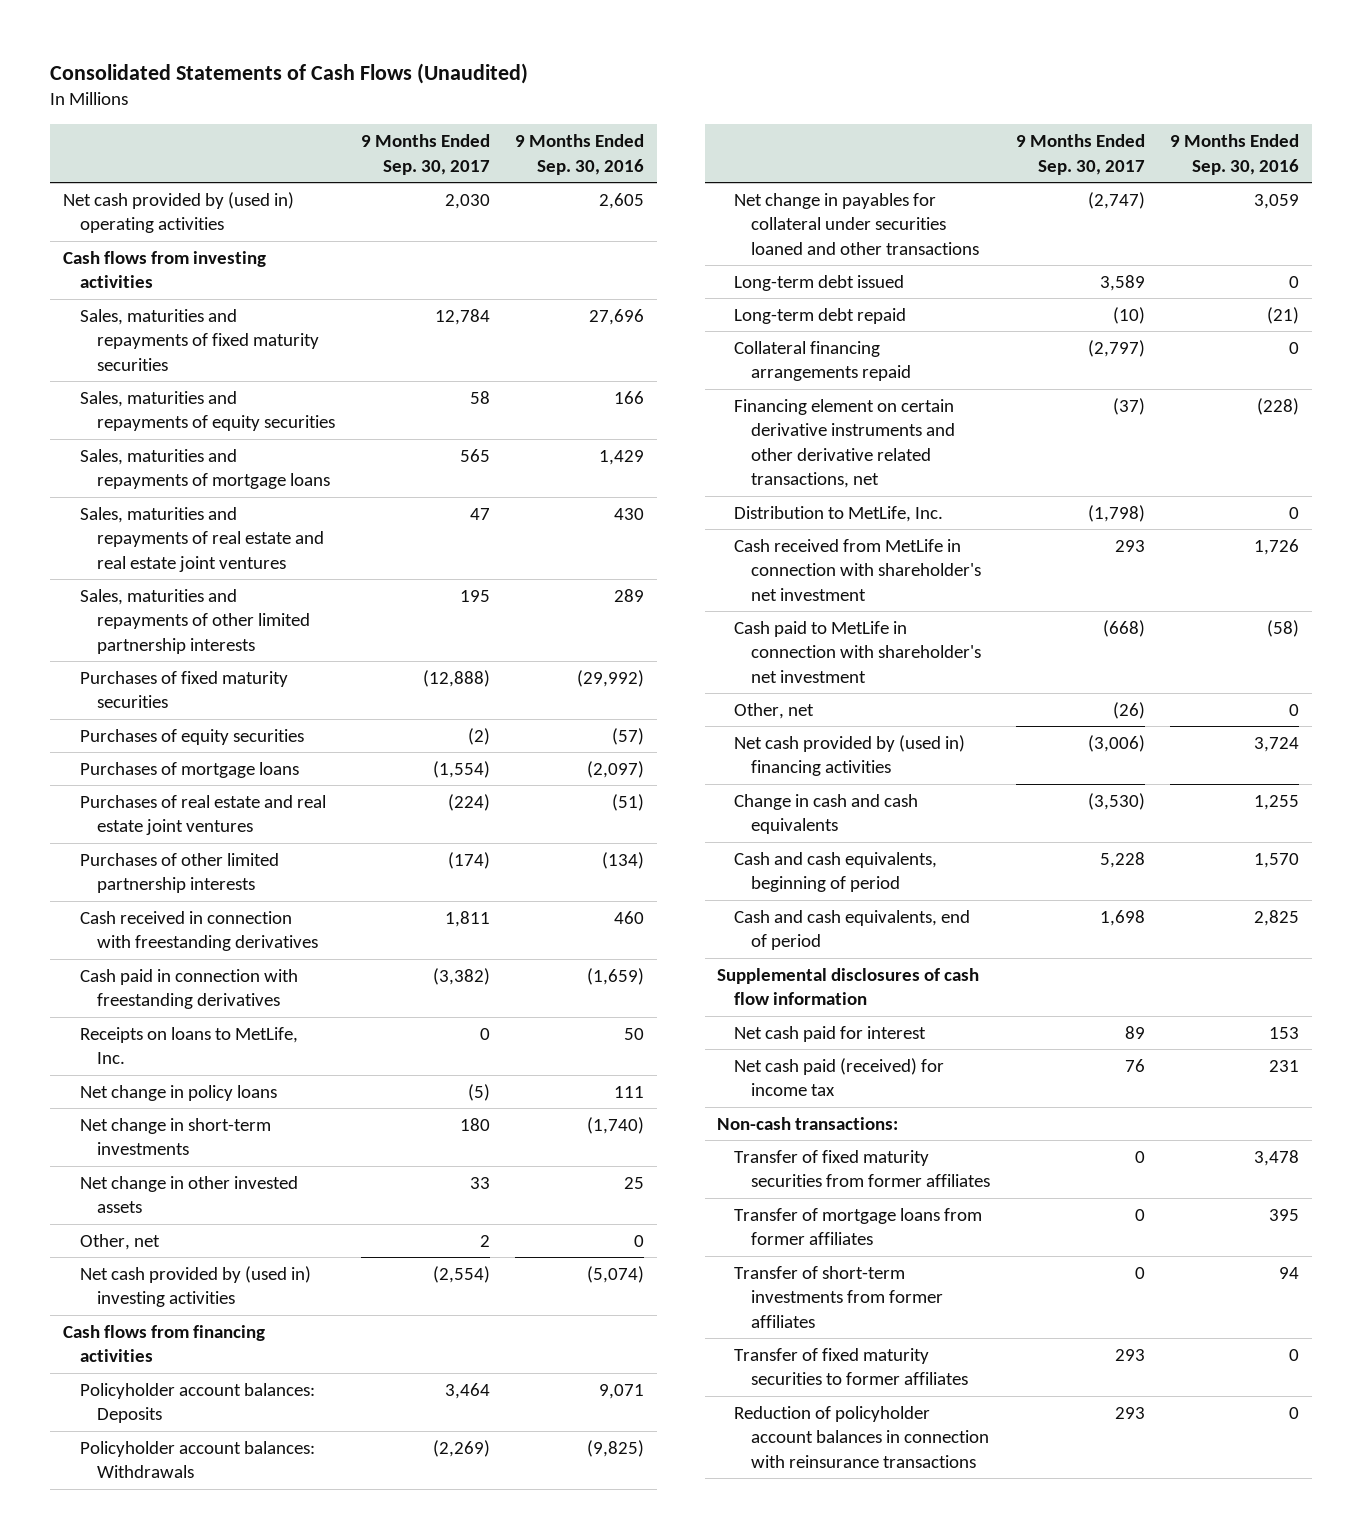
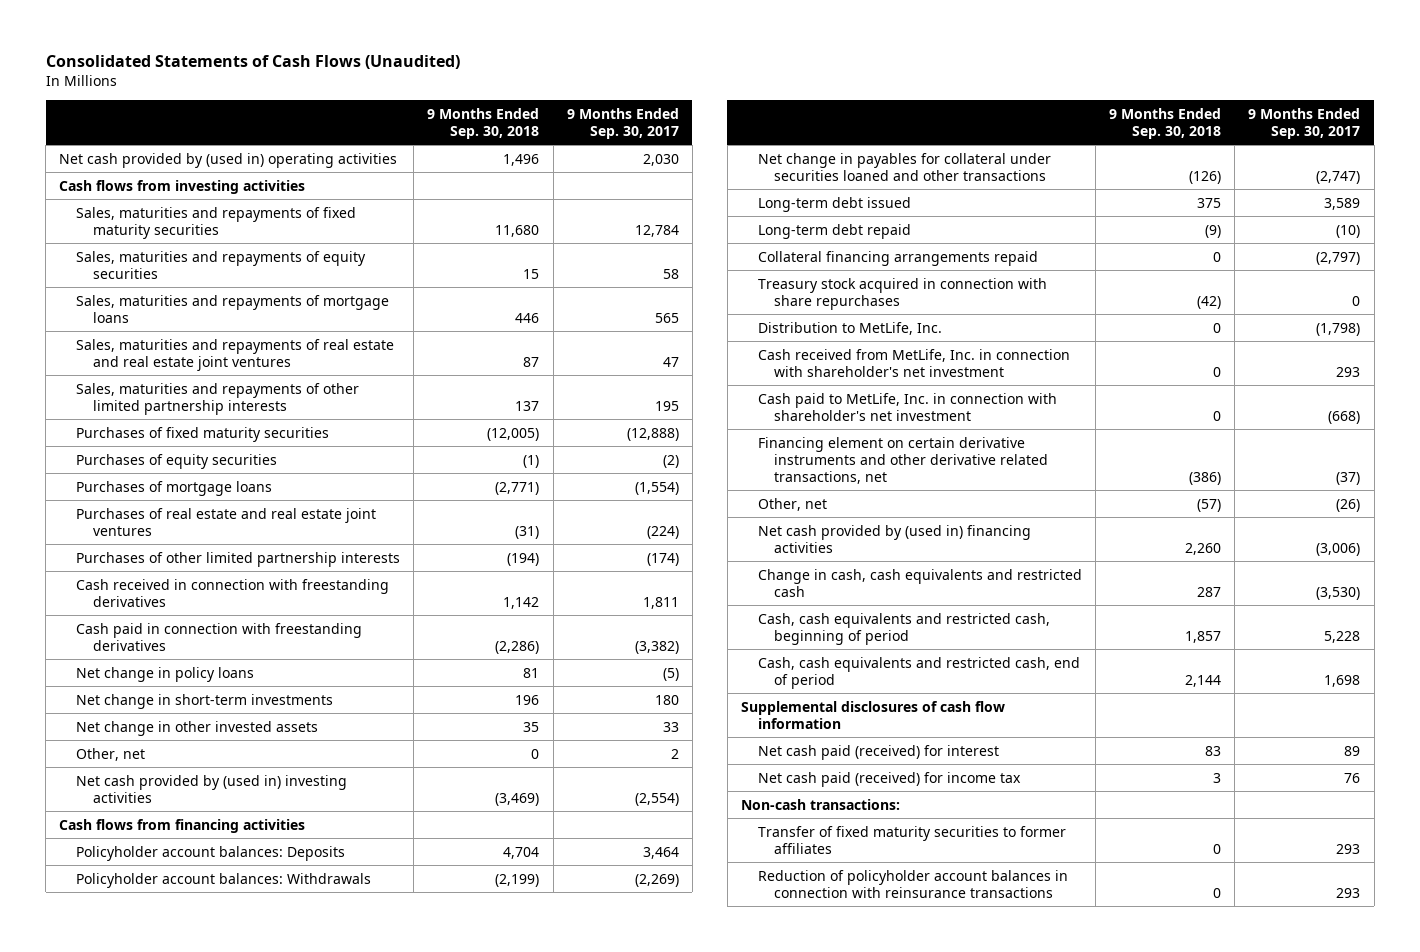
[515,134,645,175] 9 Months Ended Sep. 30, 2016 -> none
none -> [427,107,540,139] 9 Months Ended Sep. 30, 2018
[79,1026,298,1065] Receipts on loans to MetLife, Inc. -> none
none -> [757,277,1047,310] Treasury stock acquired in connection with share repurchases
[734,538,982,601] Cash received from MetLife in connection with shareholder's net investment -> [757,348,1070,377] Cash received from MetLife, Inc. in connection with shareholder's net investment
[734,620,982,683] Cash paid to MetLife in connection with shareholder's net investment -> [757,392,1057,421] Cash paid to MetLife, Inc. in connection with shareholder's net investment
[734,398,956,489] Financing element on certain derivative instruments and other derivative related transactions, net -> [757,436,1049,484] Financing element on certain derivative instruments and other derivative related transactions, net
[734,793,919,835] Change in cash and cash equivalents -> [757,568,1082,597] Change in cash, cash equivalents and restricted cash
[734,851,938,893] Cash and cash equivalents, beginning of period -> [757,612,1050,645] Cash, cash equivalents and restricted cash, beginning of period
[734,909,971,951] Cash and cash equivalents, end of period -> [757,656,1080,689] Cash, cash equivalents and restricted cash, end of period
[734,1025,927,1042] Net cash paid for interest -> [757,744,999,760] Net cash paid (received) for interest
[734,1149,991,1188] Transfer of fixed maturity securities from former affiliates -> none
[734,1207,983,1246] Transfer of mortgage loans from former affiliates -> none
[734,1265,944,1328] Transfer of short-term investments from former affiliates -> none

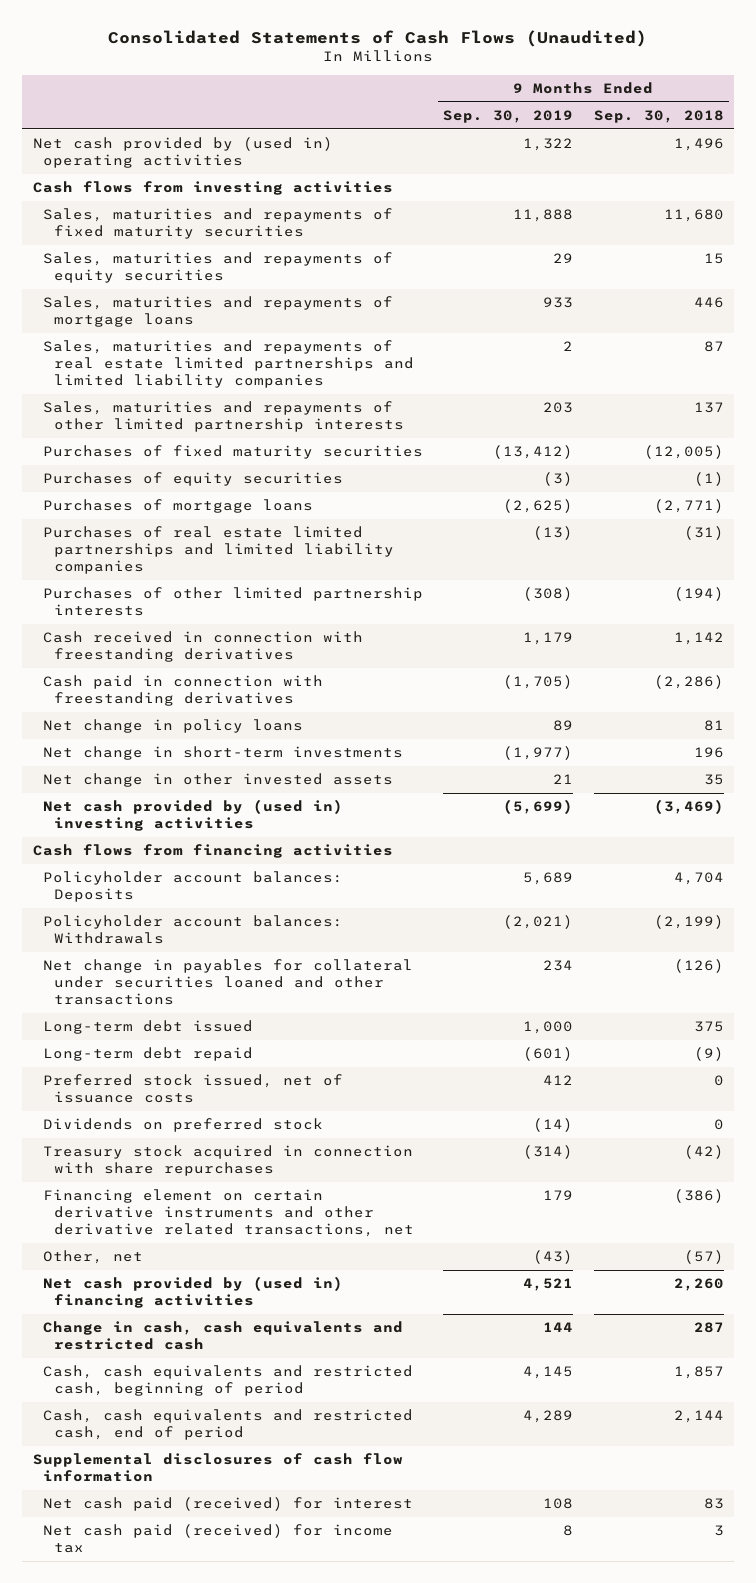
[566,107,679,139] 9 Months Ended Sep. 30, 2017 -> none
none -> [443,109,574,123] Sep. 30, 2019
[76,338,395,371] Sales, maturities and repayments of real estate and real estate joint ventures -> [43,340,414,389] Sales, maturities and repayments of real estate limited partnerships and limited liability companies
[76,507,377,536] Purchases of real estate and real estate joint ventures -> [43,526,394,575] Purchases of real estate limited partnerships and limited liability companies
[76,747,146,761] Other, net -> none
[757,250,1038,266] Collateral financing arrangements repaid -> none
none -> [43,1074,344,1104] Preferred stock issued, net of issuance costs
none -> [43,1118,324,1133] Dividends on preferred stock
[757,321,942,335] Distribution to MetLife, Inc. -> none
[757,348,1070,377] Cash received from MetLife, Inc. in connection with shareholder's net investment -> none
[757,392,1057,421] Cash paid to MetLife, Inc. in connection with shareholder's net investment -> none
[741,798,901,810] Non-cash transactions: -> none
[757,825,1066,854] Transfer of fixed maturity securities to former affiliates -> none
[757,869,1068,898] Reduction of policyholder account balances in connection with reinsurance transactions -> none

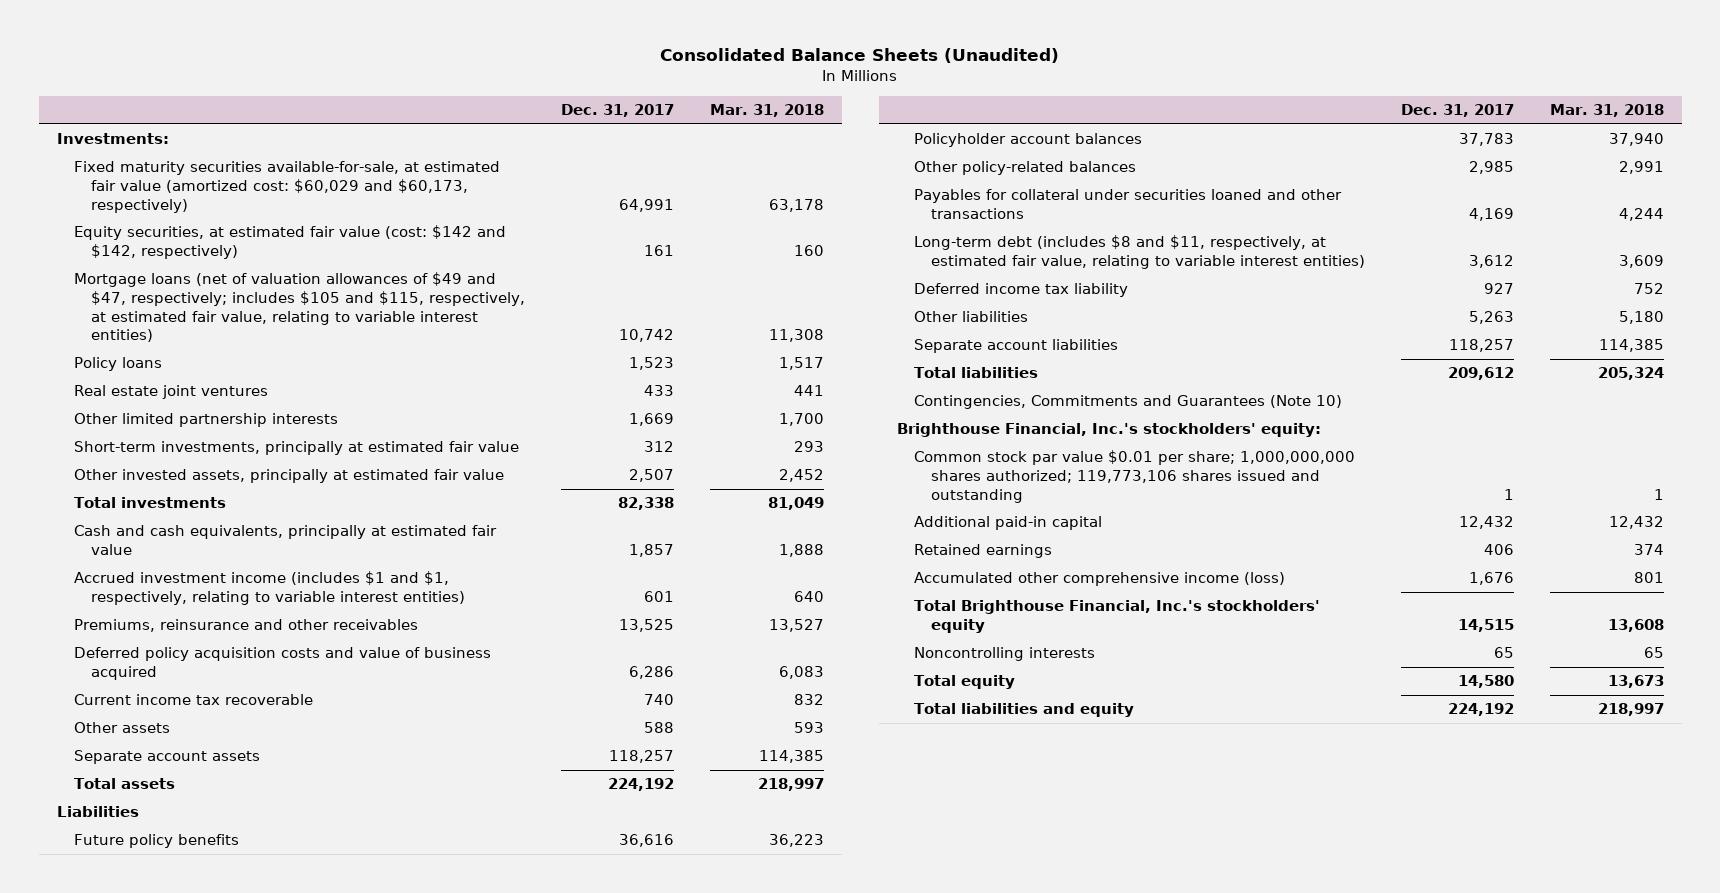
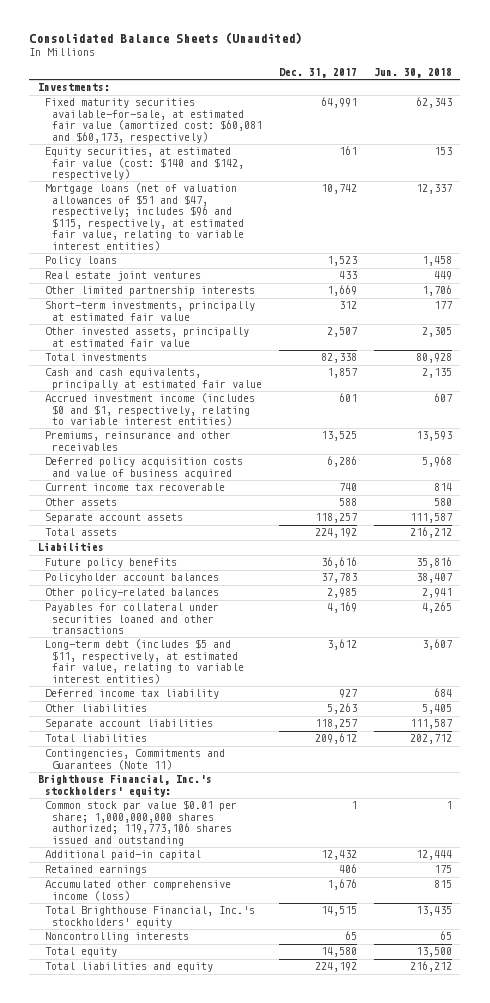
[709,104,824,118] Mar. 31, 2018 -> none
none -> [373,68,452,79] Jun. 30, 2018
[73,161,500,213] Fixed maturity securities available-for-sale, at estimated fair value (amortized cost: $60,029 and $60,173, respectively) -> [44,98,262,143] Fixed maturity securities available-for-sale, at estimated fair value (amortized cost: $60,081 and $60,173, respectively)
[73,225,506,259] Equity securities, at estimated fair value (cost: $142 and $142, respectively) -> [44,147,244,181] Equity securities, at estimated fair value (cost: $140 and $142, respectively)
[73,272,525,343] Mortgage loans (net of valuation allowances of $49 and $47, respectively; includes $105 and $115, respectively, at estimated fair value, relating to variable interest entities) -> [44,183,244,251] Mortgage loans (net of valuation allowances of $51 and $47, respectively; includes $96 and $115, respectively, at estimated fair value, relating to variable interest entities)
[73,571,465,605] Accrued investment income (includes $1 and $1, respectively, relating to variable interest entities) -> [44,393,255,427] Accrued investment income (includes $0 and $1, respectively, relating to variable interest entities)
[913,235,1365,269] Long-term debt (includes $8 and $11, respectively, at estimated fair value, relating to variable interest entities) -> [44,639,244,684] Long-term debt (includes $5 and $11, respectively, at estimated fair value, relating to variable interest entities)
[913,395,1342,410] Contingencies, Commitments and Guarantees (Note 10) -> [44,749,225,770] Contingencies, Commitments and Guarantees (Note 11)

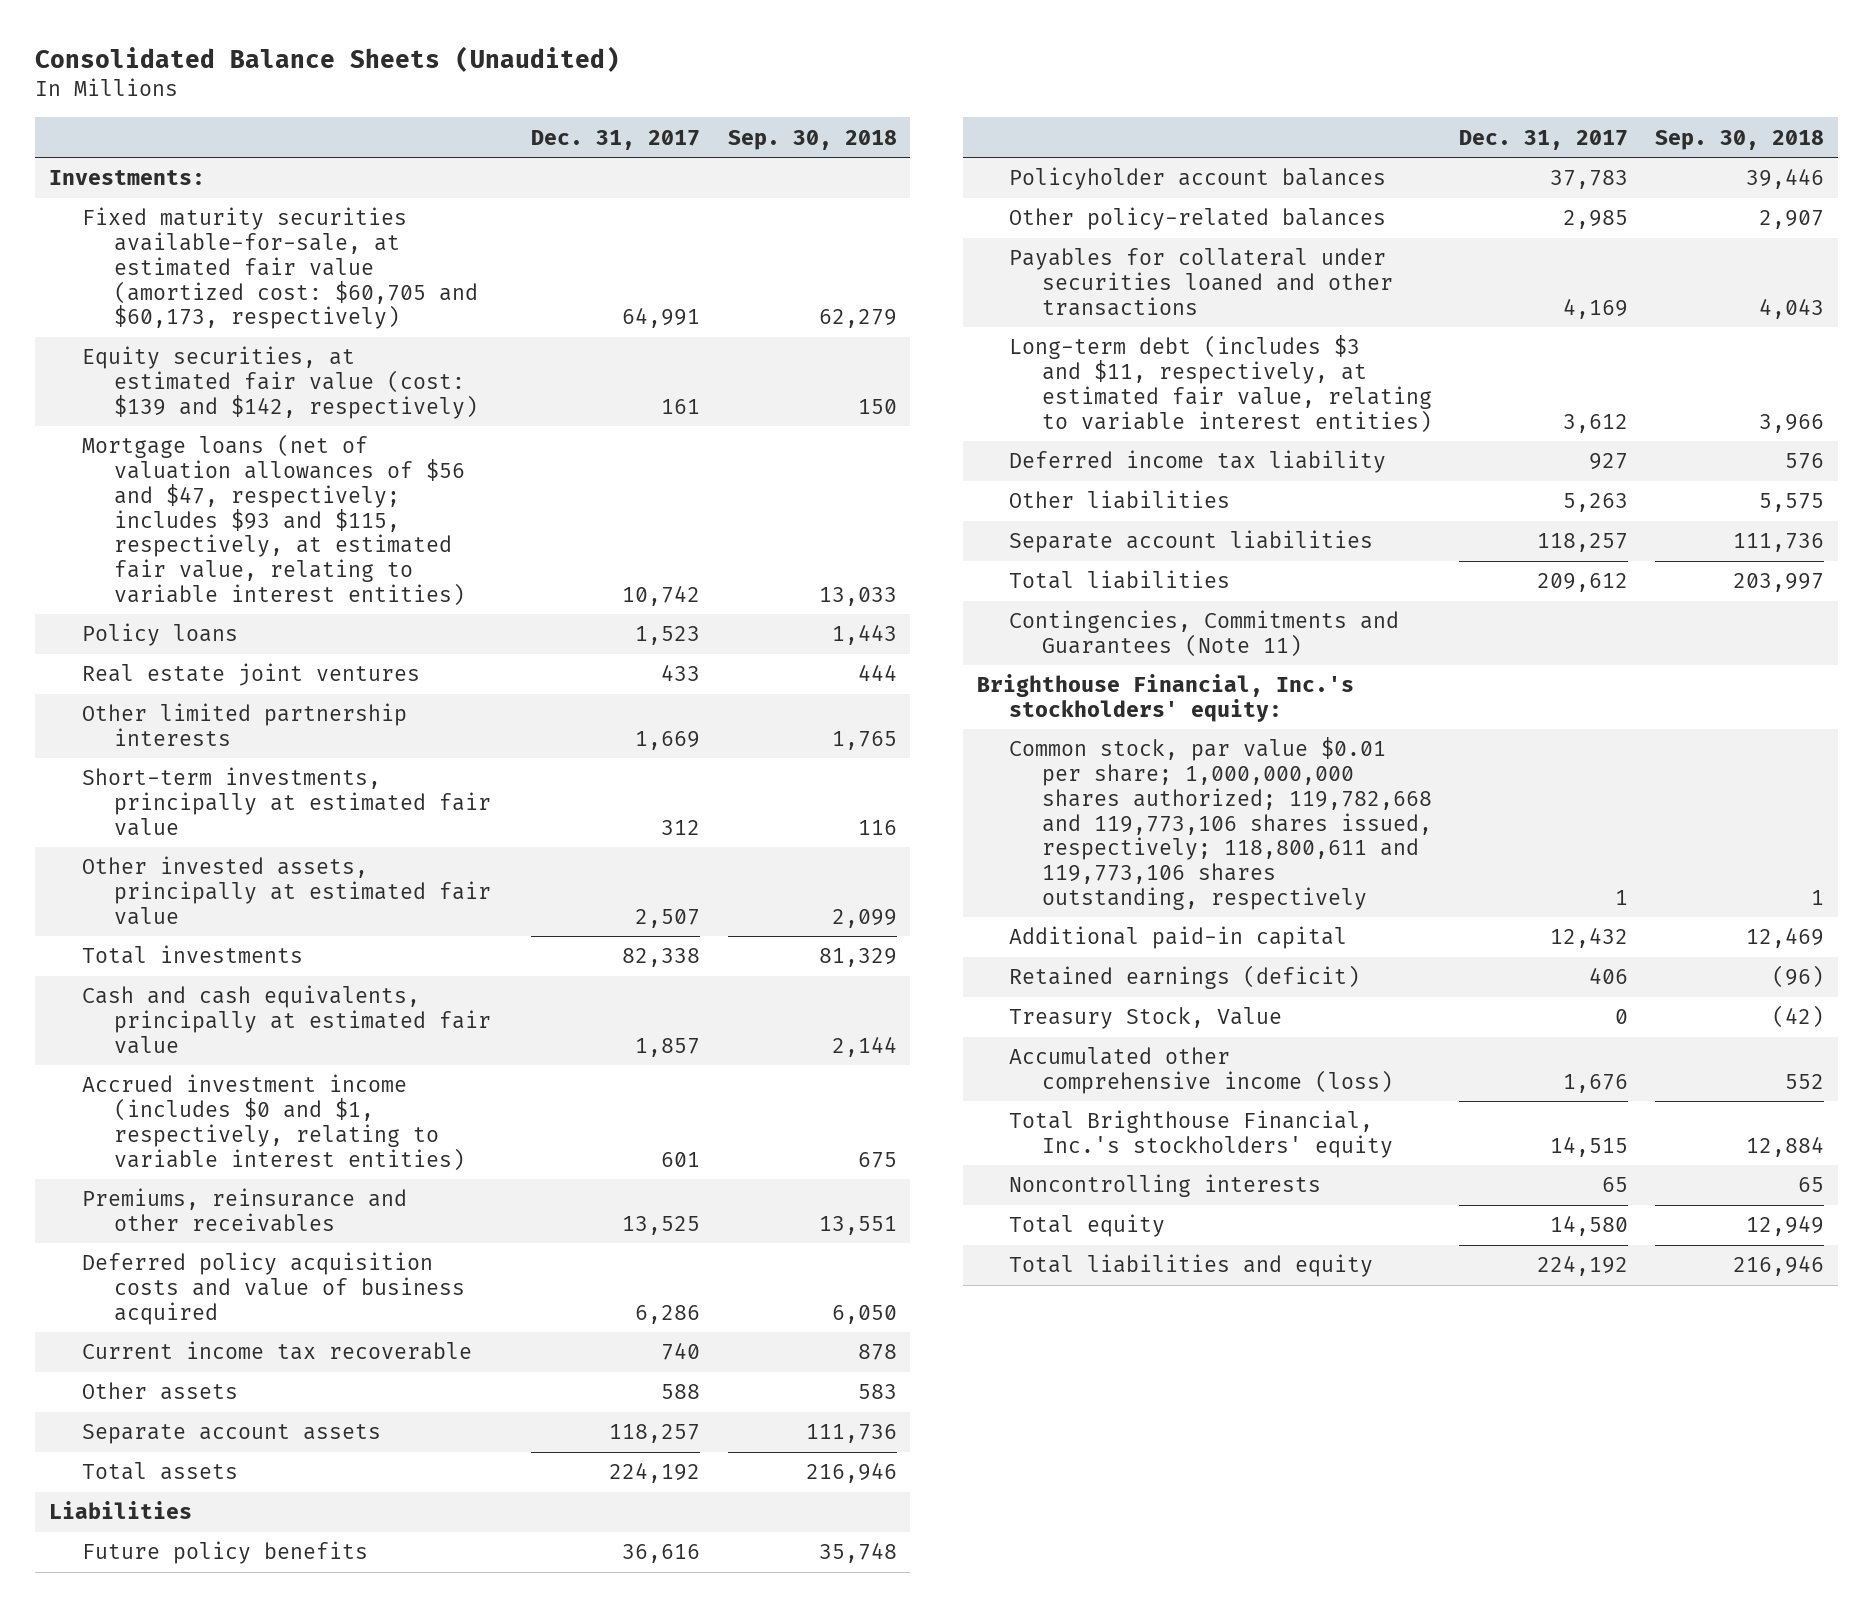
[373,68,452,79] Jun. 30, 2018 -> none
none -> [727,129,897,150] Sep. 30, 2018
[44,98,262,143] Fixed maturity securities available-for-sale, at estimated fair value (amortized cost: $60,081 and $60,173, respectively) -> [81,207,479,330] Fixed maturity securities available-for-sale, at estimated fair value (amortized cost: $60,705 and $60,173, respectively)
[44,147,244,181] Equity securities, at estimated fair value (cost: $140 and $142, respectively) -> [81,346,479,419] Equity securities, at estimated fair value (cost: $139 and $142, respectively)
[44,183,244,251] Mortgage loans (net of valuation allowances of $51 and $47, respectively; includes $96 and $115, respectively, at estimated fair value, relating to variable interest entities) -> [81,434,466,606] Mortgage loans (net of valuation allowances of $56 and $47, respectively; includes $93 and $115, respectively, at estimated fair value, relating to variable interest entities)
[44,639,244,684] Long-term debt (includes $5 and $11, respectively, at estimated fair value, relating to variable interest entities) -> [1009,335,1432,433] Long-term debt (includes $3 and $11, respectively, at estimated fair value, relating to variable interest entities)
[44,800,237,846] Common stock par value $0.01 per share; 1,000,000,000 shares authorized; 119,773,106 shares issued and outstanding -> [1009,737,1432,910] Common stock, par value $0.01 per share; 1,000,000,000 shares authorized; 119,782,668 and 119,773,106 shares issued, respectively; 118,800,611 and 119,773,106 shares outstanding, respectively
[44,865,147,876] Retained earnings -> [1009,965,1361,990] Retained earnings (deficit)
none -> [1009,1007,1283,1030] Treasury Stock, Value

